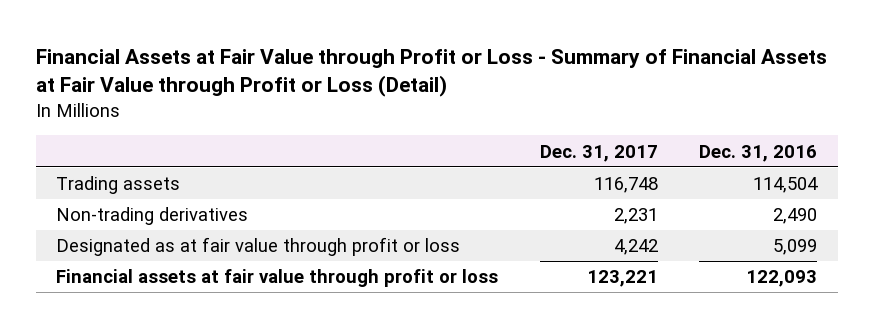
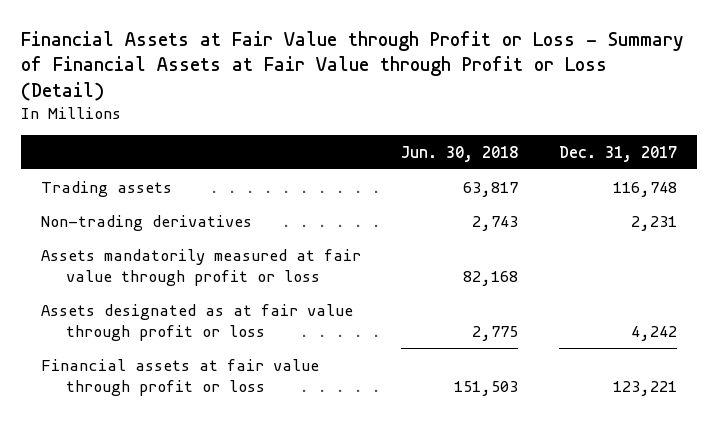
[699,144,818,162] Dec. 31, 2016 -> none
none -> [401,145,519,162] Jun. 30, 2018
none -> [40,248,361,286] Assets mandatorily measured at fair value through profit or loss
[56,237,461,257] Designated as at fair value through profit or loss -> [40,303,353,341] Assets designated as at fair value through profit or loss

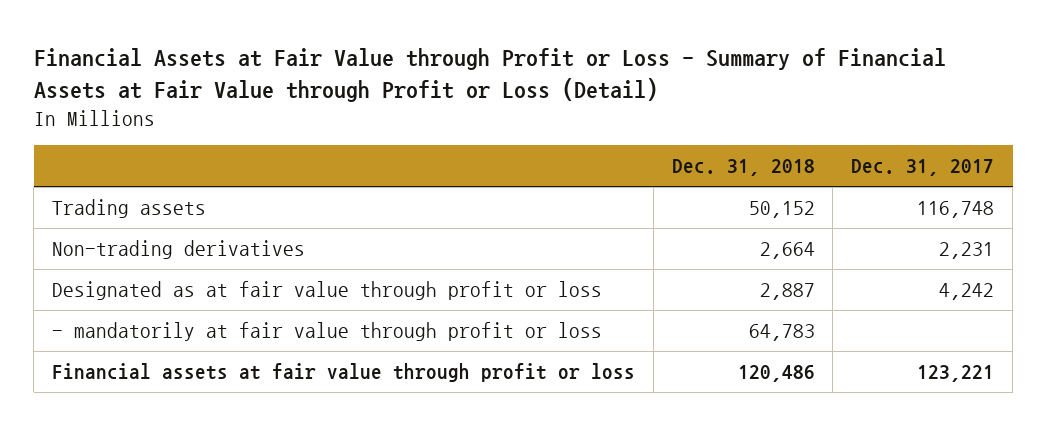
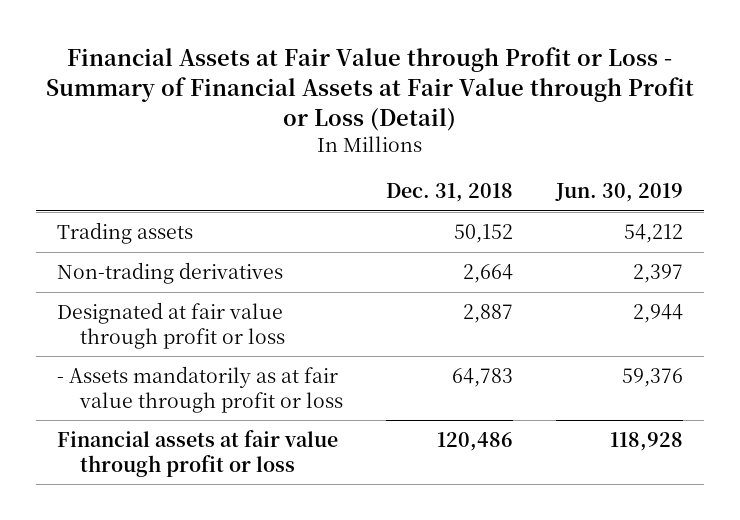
[851,159,995,177] Dec. 31, 2017 -> none
none -> [554,182,683,202] Jun. 30, 2019
[51,281,602,301] Designated as at fair value through profit or loss -> [57,301,285,349] Designated at fair value through profit or loss
[51,322,602,342] - mandatorily at fair value through profit or loss -> [57,365,343,413] - Assets mandatorily as at fair value through profit or loss

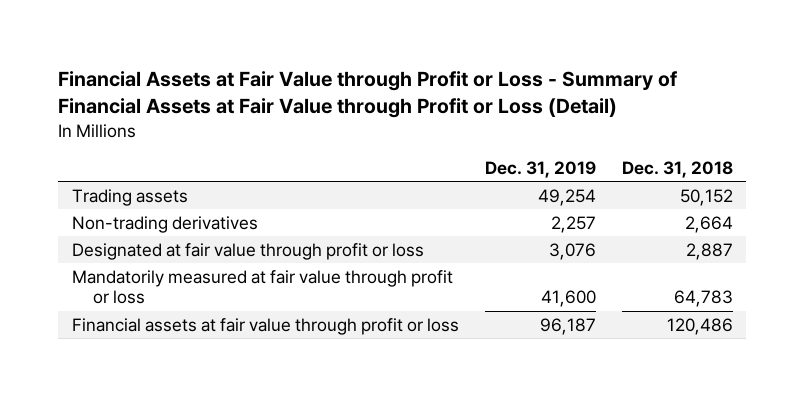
[554,182,683,202] Jun. 30, 2019 -> none
none -> [484,161,596,179] Dec. 31, 2019
[57,365,343,413] - Assets mandatorily as at fair value through profit or loss -> [71,269,453,305] Mandatorily measured at fair value through profit or loss

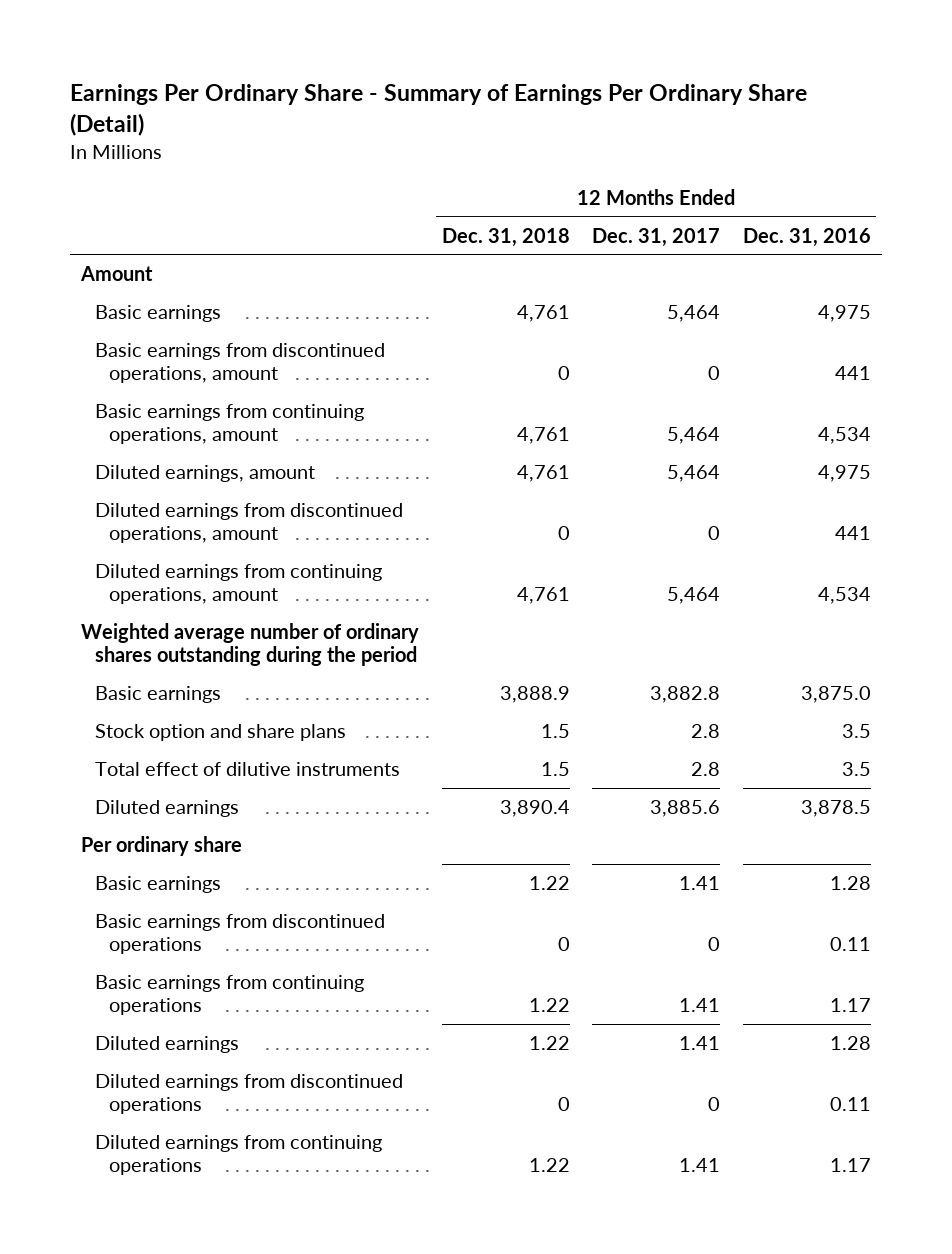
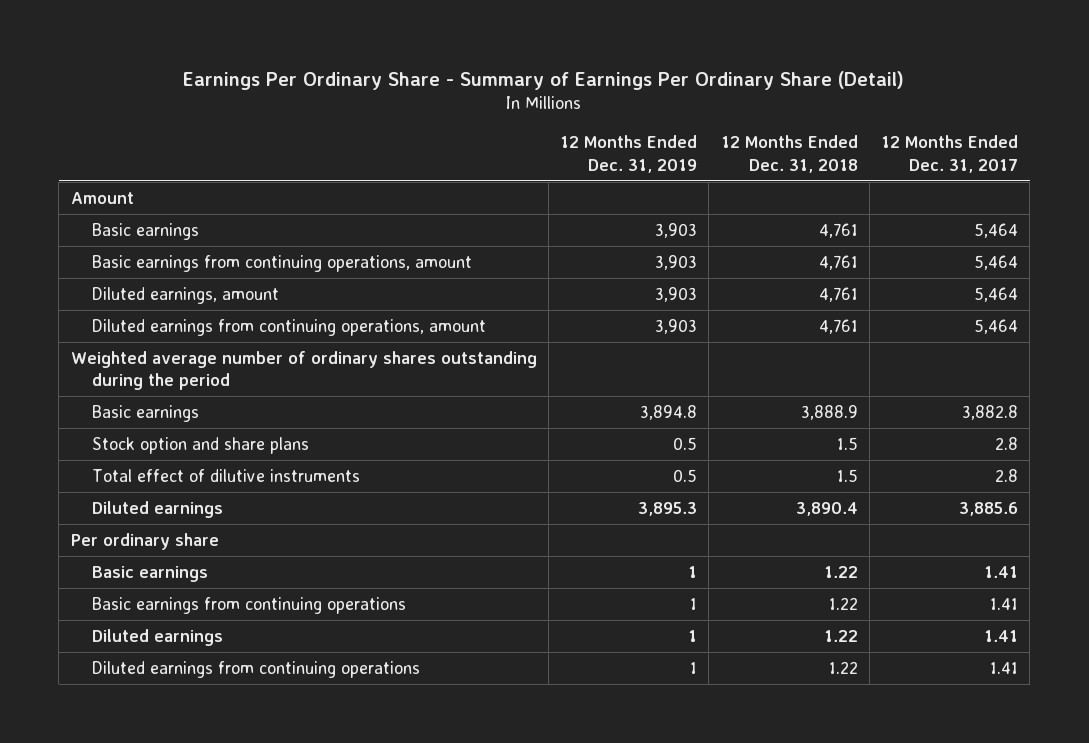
[742,227,871,247] Dec. 31, 2016 -> none
none -> [560,135,698,173] 12 Months Ended Dec. 31, 2019
[94,343,385,384] Basic earnings from discontinued operations, amount -> none
[94,503,403,544] Diluted earnings from discontinued operations, amount -> none
[94,914,385,955] Basic earnings from discontinued operations -> none
[94,1074,403,1115] Diluted earnings from discontinued operations -> none

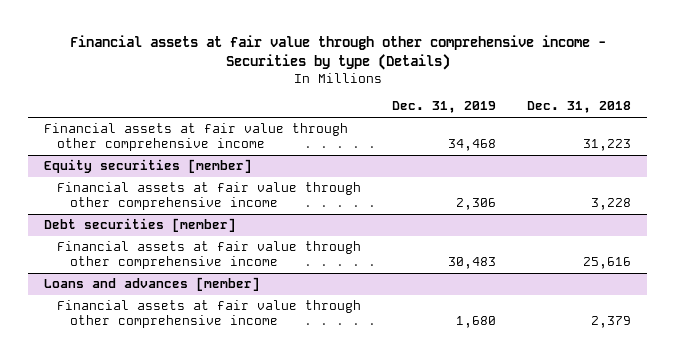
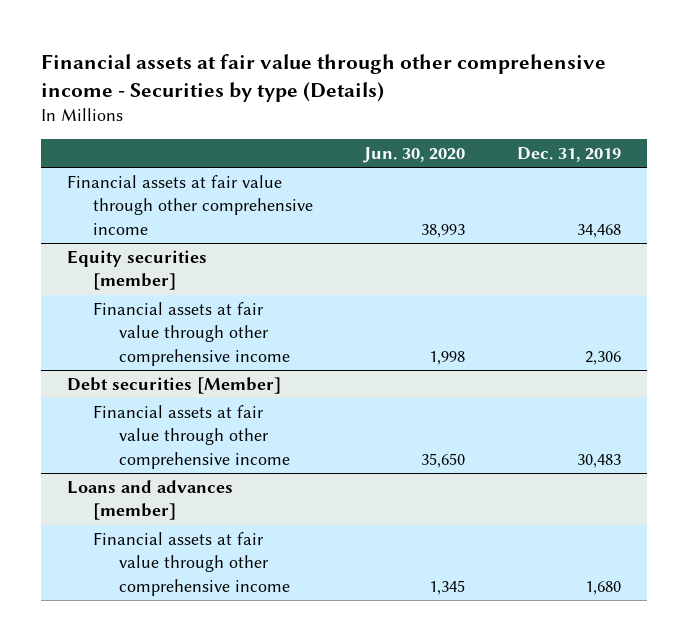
[527,101,632,114] Dec. 31, 2018 -> none
none -> [363,147,466,164] Jun. 30, 2020
[43,218,236,233] Debt securities [member] -> [66,376,281,394] Debt securities [Member]

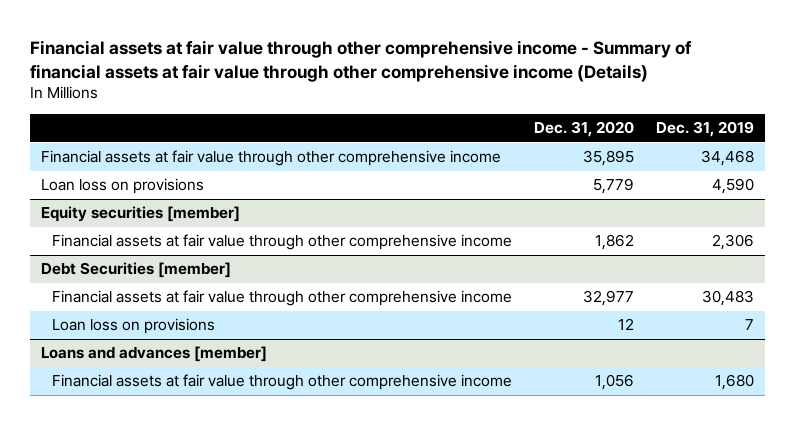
[40,53,606,102] Financial assets at fair value through other comprehensive income - Securities by type (Details) -> [29,39,692,82] Financial assets at fair value through other comprehensive income - Summary of financial assets at fair value through other comprehensive income (Details)
[363,147,466,164] Jun. 30, 2020 -> none
none -> [534,121,635,138] Dec. 31, 2020
none -> [40,178,204,195] Loan loss on provisions
[66,376,281,394] Debt securities [Member] -> [40,262,231,279] Debt Securities [member]
none -> [52,318,216,335] Loan loss on provisions

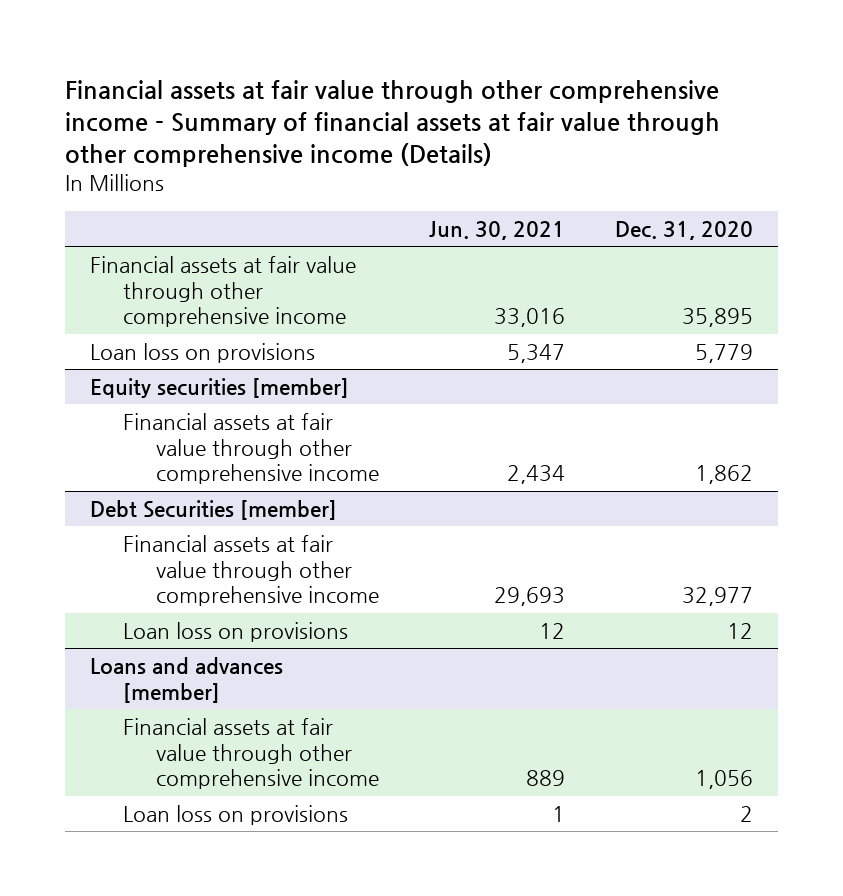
[655,121,754,138] Dec. 31, 2019 -> none
none -> [428,221,565,241] Jun. 30, 2021
none -> [123,804,349,825] Loan loss on provisions

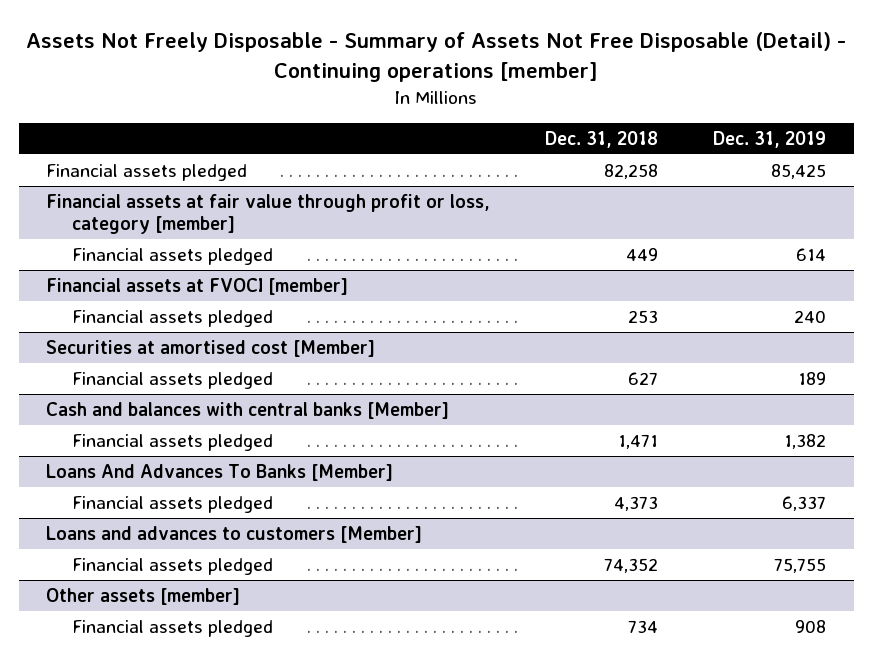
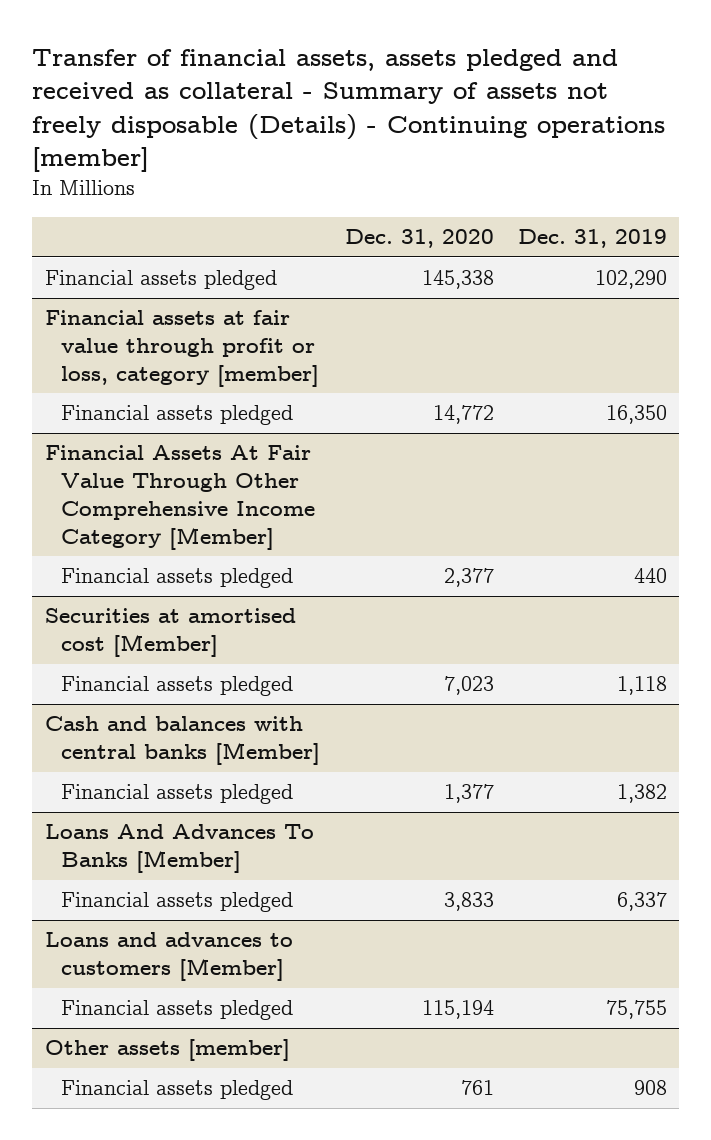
[26,32,847,83] Assets Not Freely Disposable - Summary of Assets Not Free Disposable (Detail) - Continuing operations [member] -> [32,48,666,173] Transfer of financial assets, assets pledged and received as collateral - Summary of assets not freely disposable (Details) - Continuing operations [member]
[545,130,659,148] Dec. 31, 2018 -> none
none -> [344,229,494,249] Dec. 31, 2020
[771,163,827,179] 85,425 -> [594,270,667,290] 102,290
[796,247,827,261] 614 -> [605,405,667,425] 16,350
[46,277,349,295] Financial assets at FVOCI [member] -> [44,445,316,550] Financial Assets At Fair Value Through Other Comprehensive Income Category [Member]
[794,309,827,323] 240 -> [633,568,667,584] 440
[798,371,827,385] 189 -> [616,676,667,696] 1,118

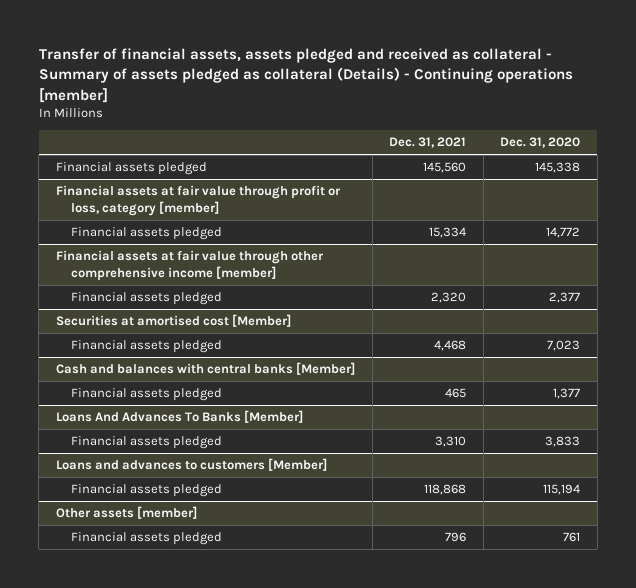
[32,48,666,173] Transfer of financial assets, assets pledged and received as collateral - Summary of assets not freely disposable (Details) - Continuing operations [member] -> [38,48,573,103] Transfer of financial assets, assets pledged and received as collateral - Summary of assets pledged as collateral (Details) - Continuing operations [member]
[517,229,667,249] Dec. 31, 2019 -> none
none -> [389,137,467,149] Dec. 31, 2021
[44,445,316,550] Financial Assets At Fair Value Through Other Comprehensive Income Category [Member] -> [55,250,324,281] Financial assets at fair value through other comprehensive income [member]

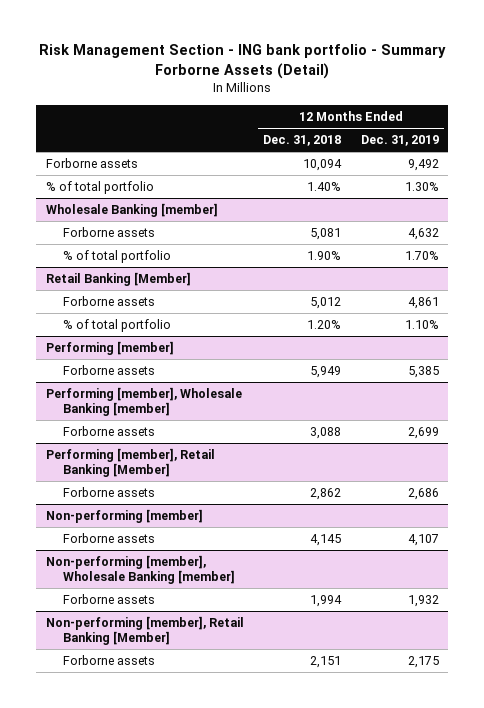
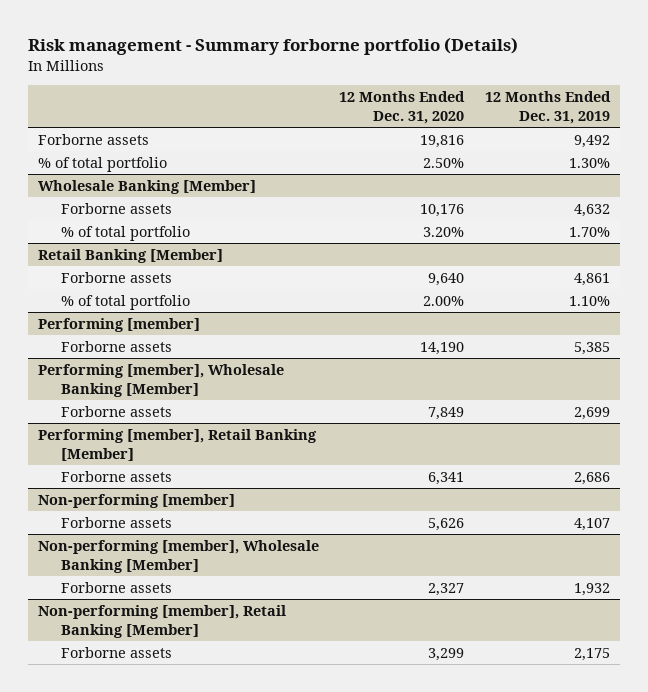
[39,44,447,80] Risk Management Section - ING bank portfolio - Summary Forborne Assets (Detail) -> [27,36,518,55] Risk management - Summary forborne portfolio (Details)
[263,135,342,147] Dec. 31, 2018 -> none
none -> [339,91,466,124] 12 Months Ended Dec. 31, 2020
[45,203,218,218] Wholesale Banking [member] -> [37,180,256,195] Wholesale Banking [Member]
[45,387,242,416] Performing [member], Wholesale Banking [member] -> [37,364,284,397] Performing [member], Wholesale Banking [Member]
[45,555,236,584] Non-performing [member], Wholesale Banking [member] -> [37,540,319,573] Non-performing [member], Wholesale Banking [Member]

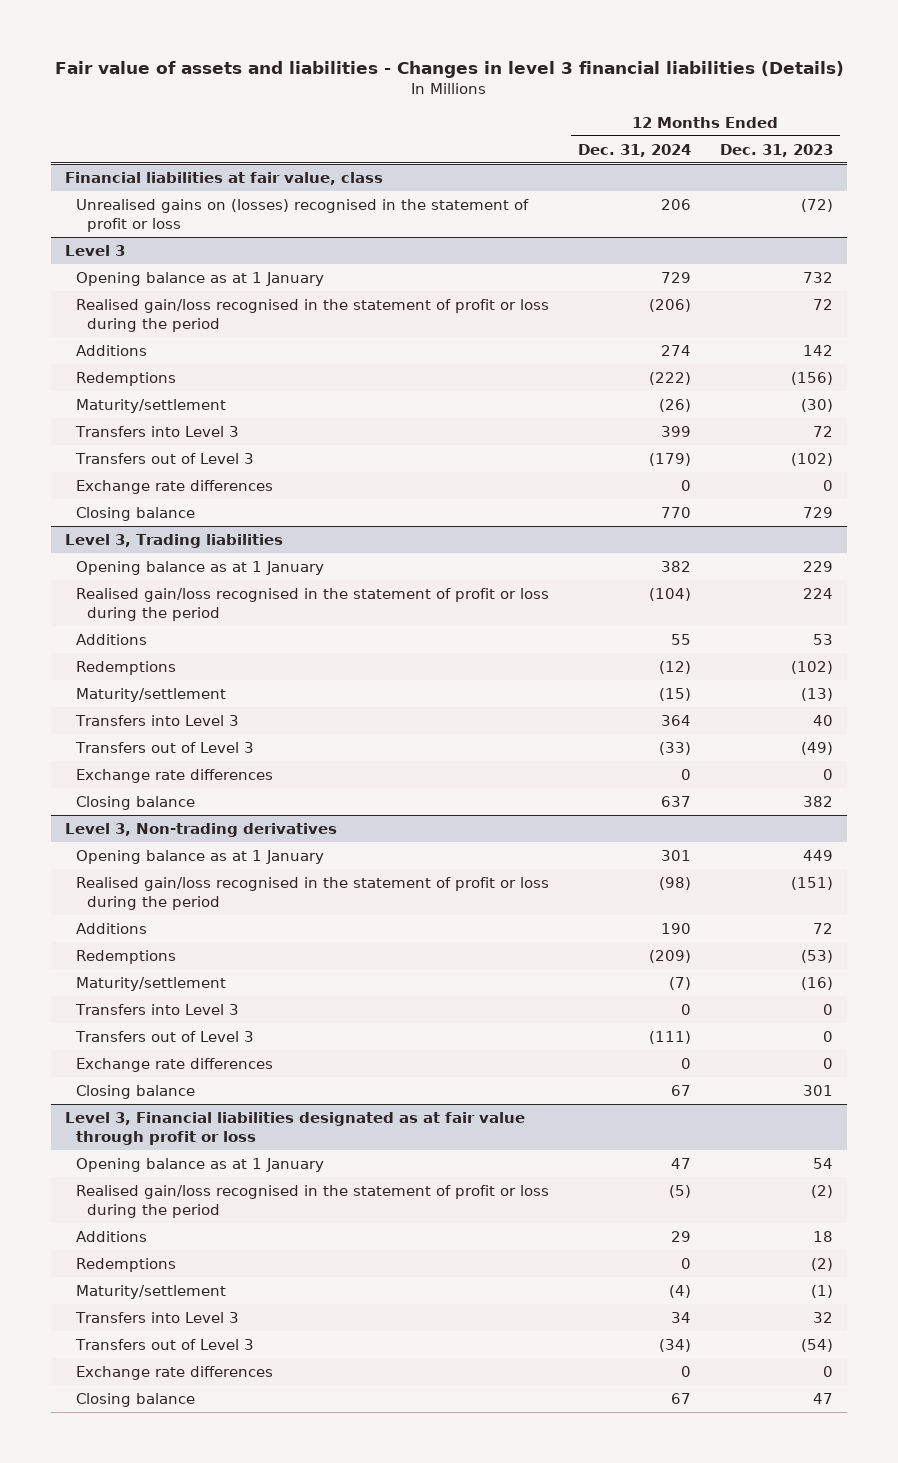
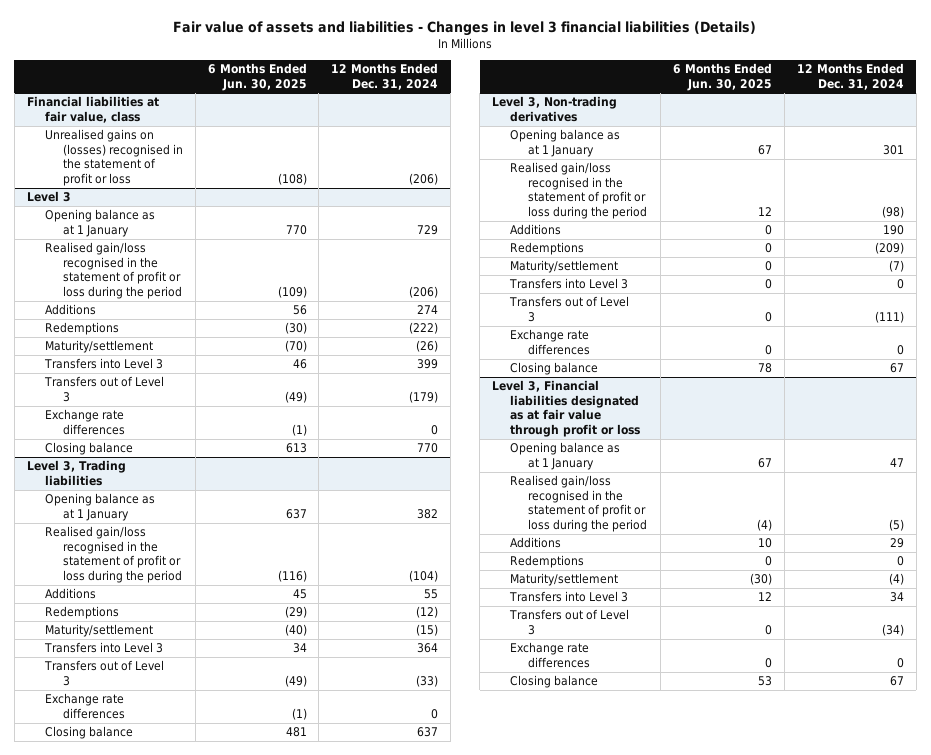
[719,143,833,157] Dec. 31, 2023 -> none
none -> [207,63,307,91] 6 Months Ended Jun. 30, 2025
[660,198,691,210] 206 -> [409,172,439,185] (206)

